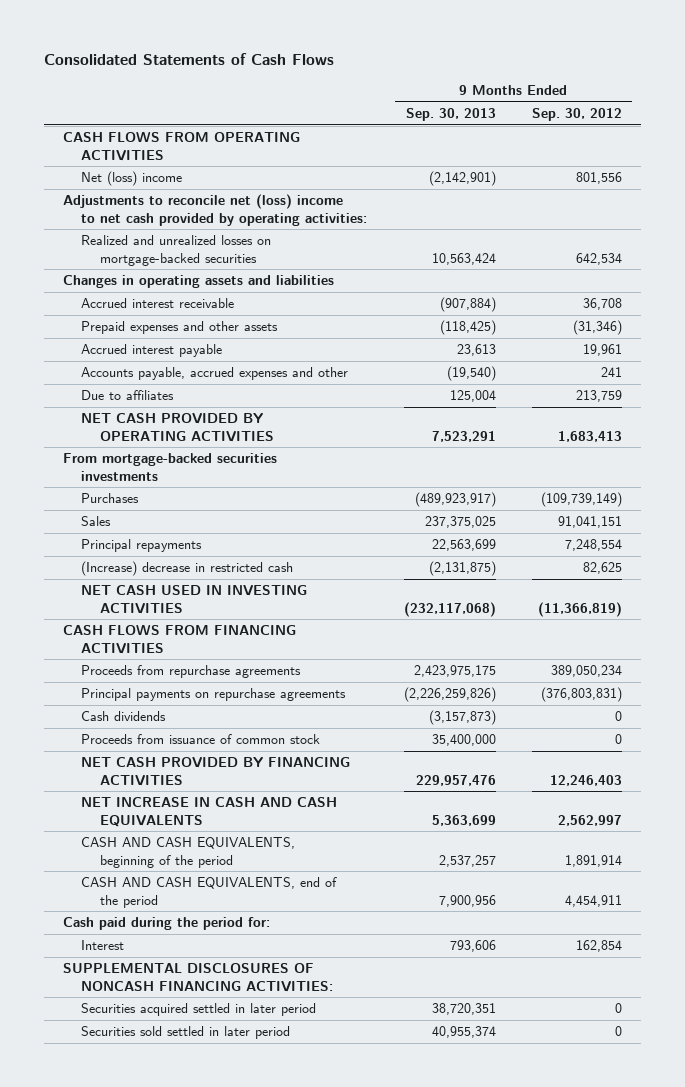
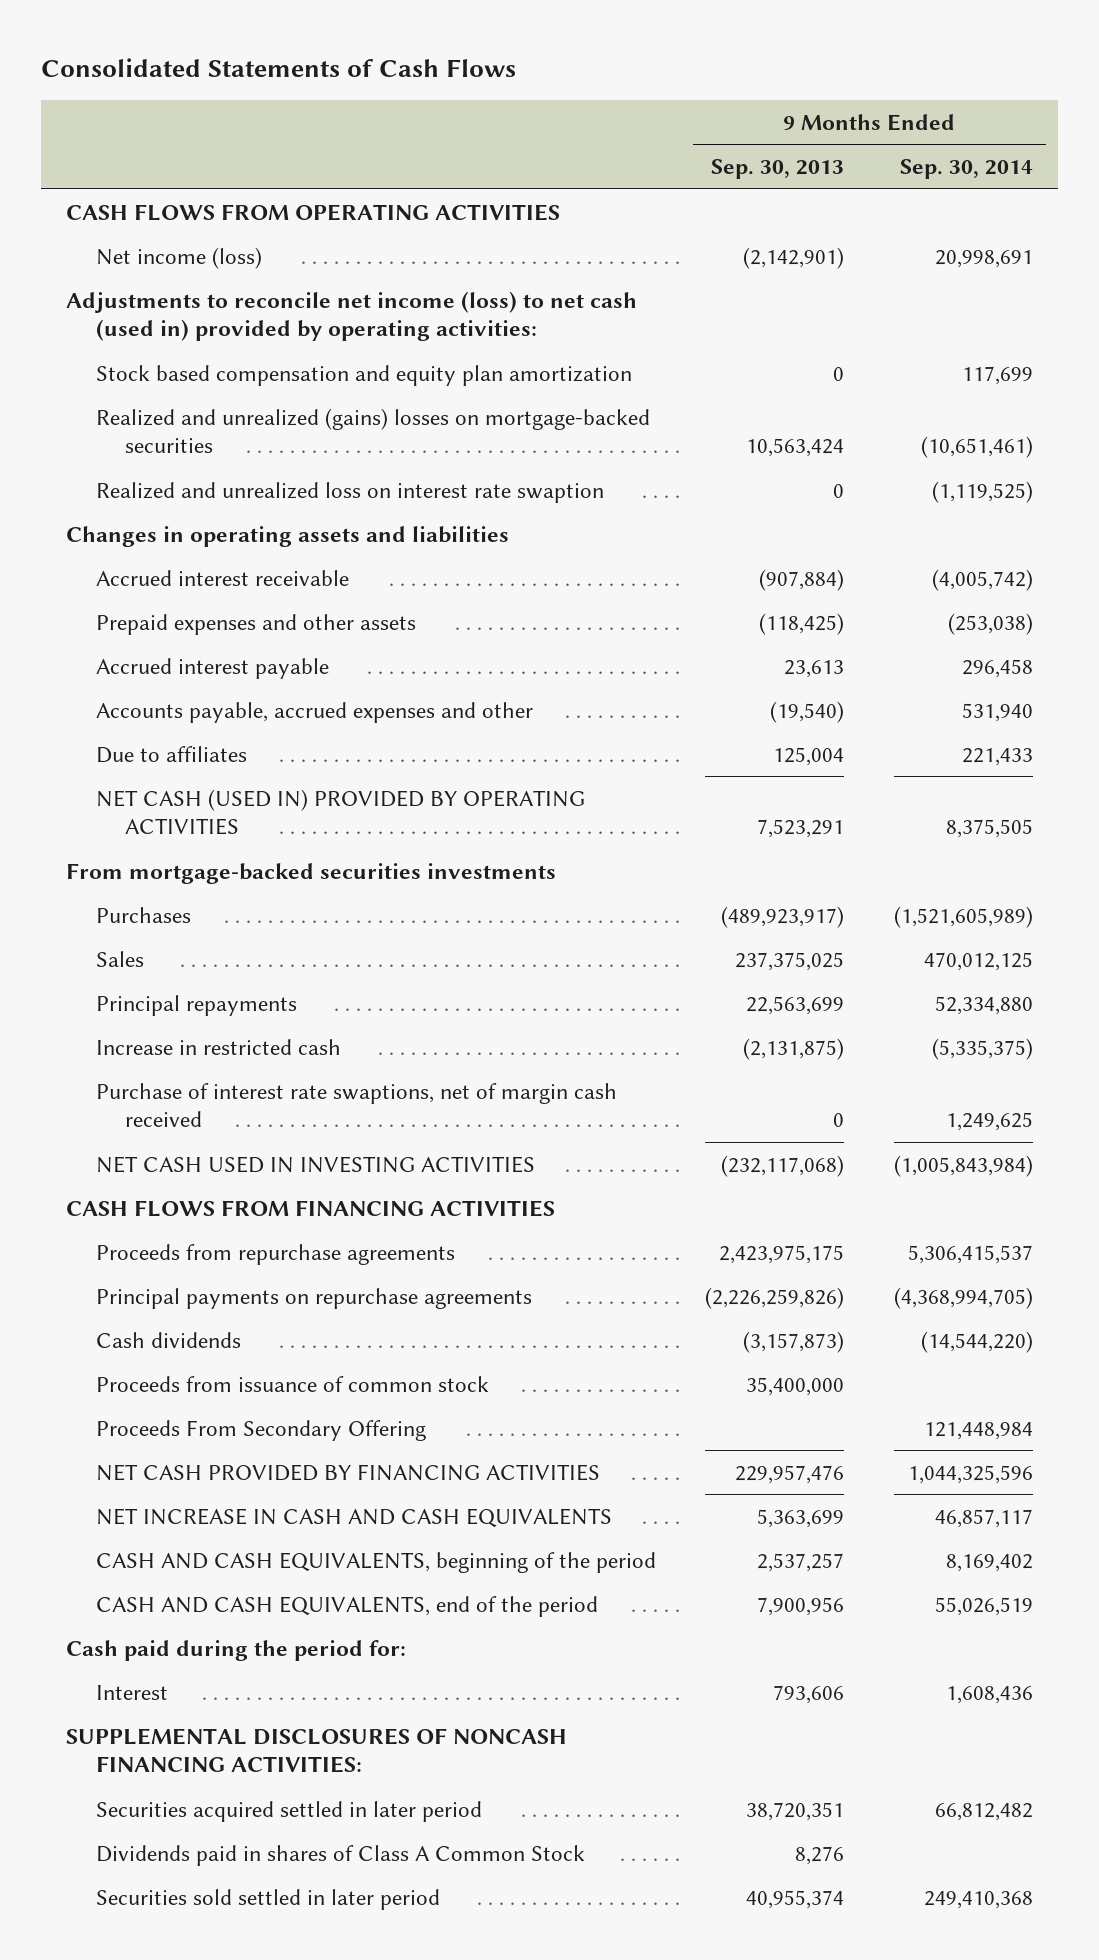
[532,107,623,121] Sep. 30, 2012 -> none
none -> [900,158,1034,179] Sep. 30, 2014
[81,171,183,187] Net (loss) income -> [95,246,262,269] Net income (loss)
[62,194,368,226] Adjustments to reconcile net (loss) income to net cash provided by operating activities: -> [66,290,638,342] Adjustments to reconcile net income (loss) to net cash (used in) provided by operating activities:
none -> [95,364,632,386] Stock based compensation and equity plan amortization
[81,235,272,266] Realized and unrealized losses on mortgage-backed securities -> [95,407,650,454] Realized and unrealized (gains) losses on mortgage-backed securities
none -> [95,481,604,503] Realized and unrealized loss on interest rate swaption
[81,413,274,442] NET CASH PROVIDED BY OPERATING ACTIVITIES -> [95,788,585,836] NET CASH (USED IN) PROVIDED BY OPERATING ACTIVITIES
[81,561,294,577] (Increase) decrease in restricted cash -> [95,1038,341,1055] Increase in restricted cash
none -> [95,1082,617,1128] Purchase of interest rate swaptions, net of margin cash received
none -> [95,1419,426,1441] Proceeds From Secondary Offering
none -> [95,1844,585,1866] Dividends paid in shares of Class A Common Stock

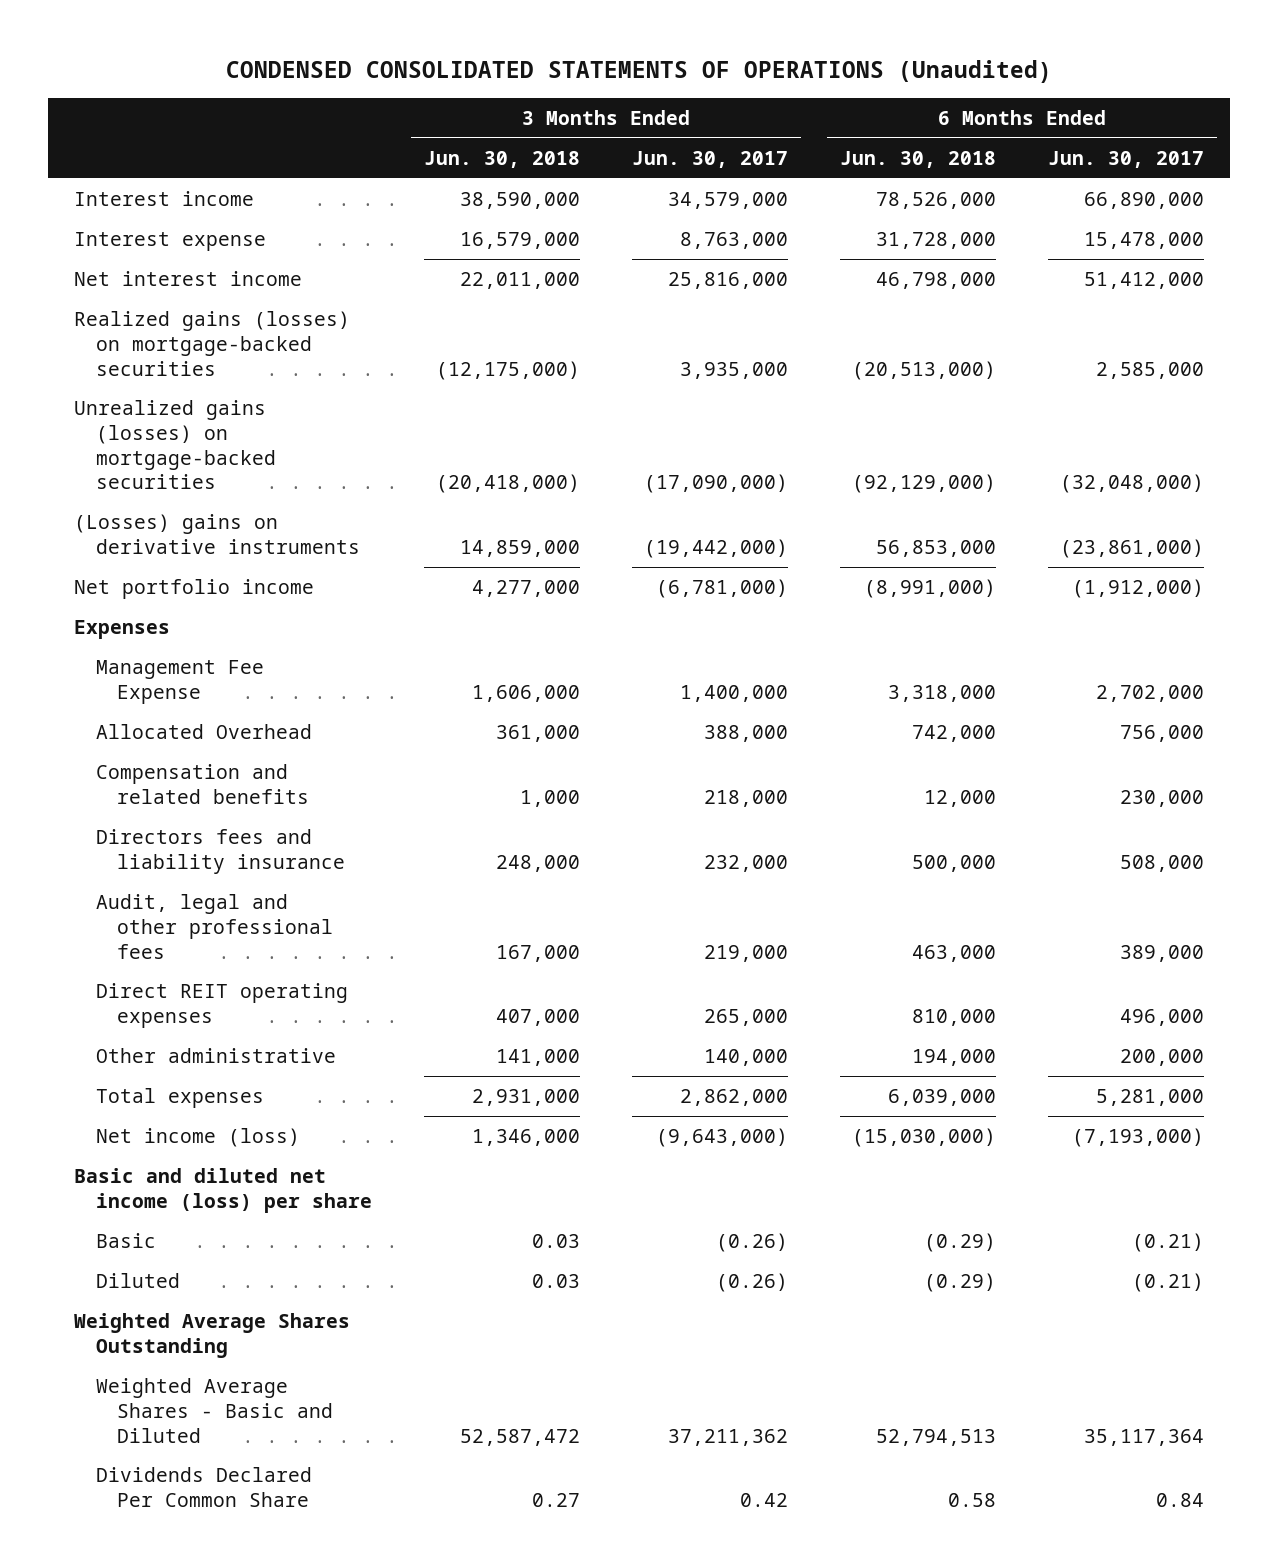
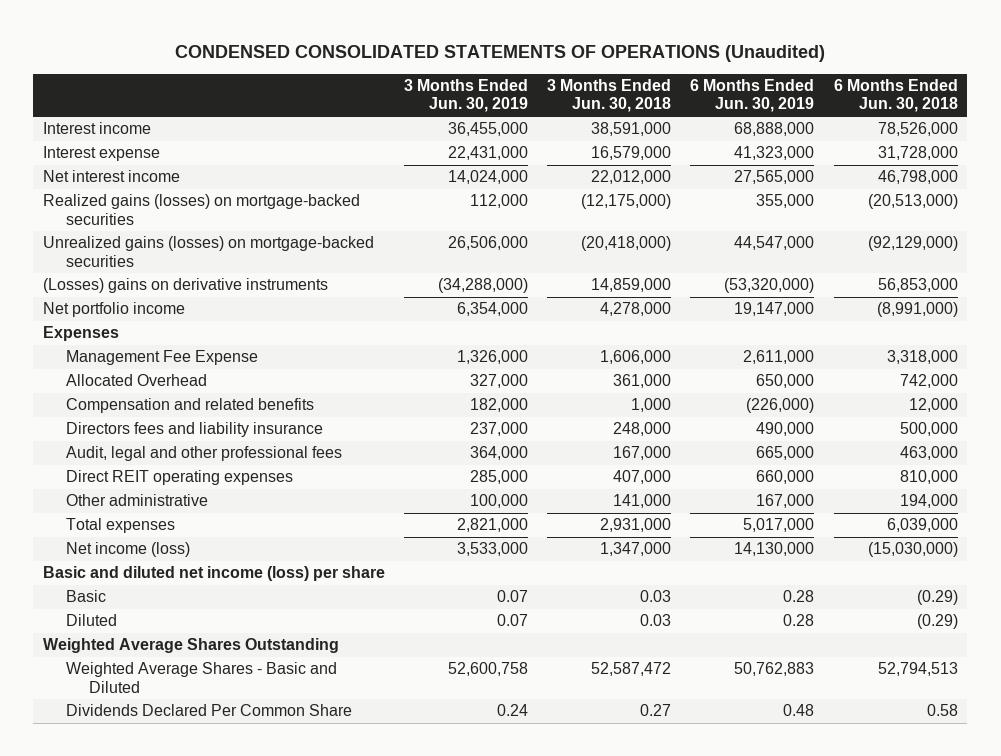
[631,150,788,168] Jun. 30, 2017 -> none
[1048,150,1205,168] Jun. 30, 2017 -> none
none -> [404,79,529,113] 3 Months Ended Jun. 30, 2019
none -> [690,79,815,113] 6 Months Ended Jun. 30, 2019
[459,191,580,209] 38,590,000 -> [591,122,672,137] 38,591,000
[459,271,580,289] 22,011,000 -> [591,170,672,185] 22,012,000
[471,579,580,597] 4,277,000 -> [600,302,672,317] 4,278,000
[471,1128,580,1146] 1,346,000 -> [600,542,672,557] 1,347,000

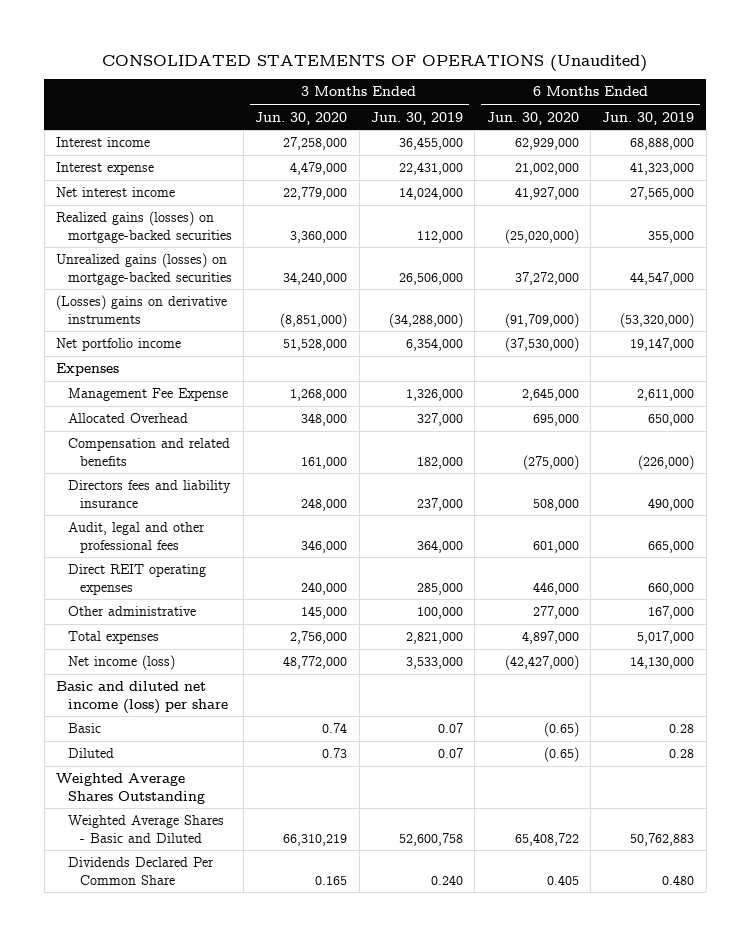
[175,44,826,62] CONDENSED CONSOLIDATED STATEMENTS OF OPERATIONS (Unaudited) -> [102,54,648,72] CONSOLIDATED STATEMENTS OF OPERATIONS (Unaudited)
[547,79,672,113] 3 Months Ended Jun. 30, 2018 -> none
[833,79,958,113] 6 Months Ended Jun. 30, 2018 -> none
none -> [255,111,348,125] Jun. 30, 2020
none -> [486,111,579,125] Jun. 30, 2020
[497,704,529,717] 0.24 -> [431,874,464,885] 0.240
[783,704,815,717] 0.48 -> [662,874,695,885] 0.480

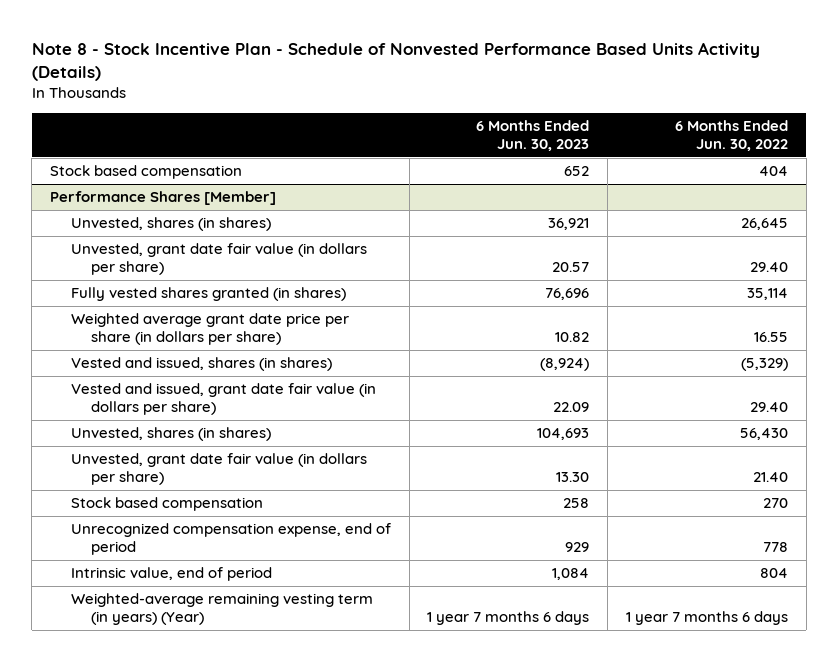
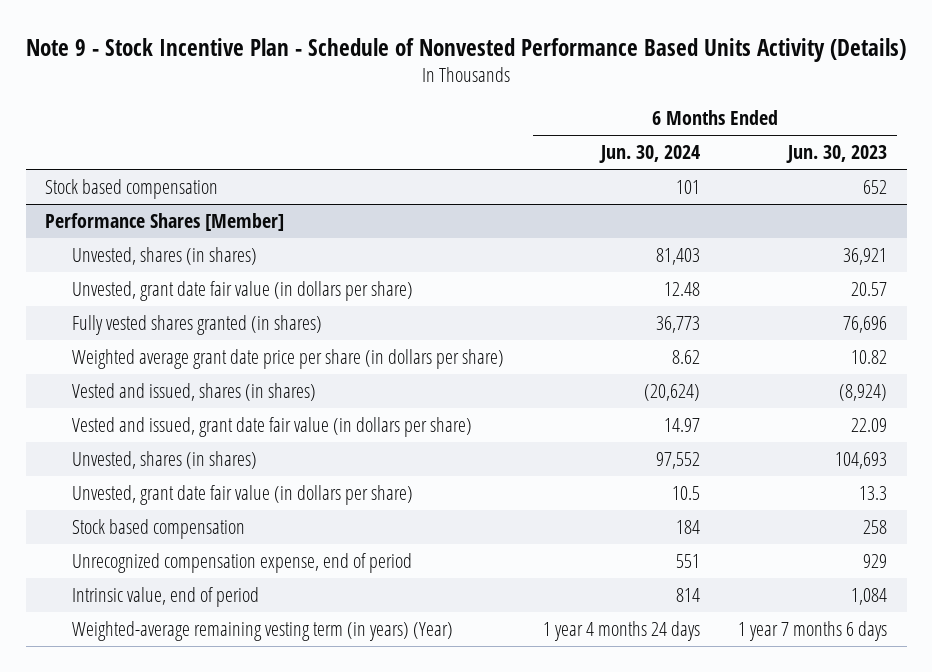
[31,41,760,81] Note 8 - Stock Incentive Plan - Schedule of Nonvested Performance Based Units Activity (Details) -> [26,37,907,62] Note 9 - Stock Incentive Plan - Schedule of Nonvested Performance Based Units Activity (Details)
[674,120,788,151] 6 Months Ended Jun. 30, 2022 -> none
none -> [598,145,700,164] Jun. 30, 2024
[556,472,590,483] 13.30 -> [859,485,888,500] 13.3

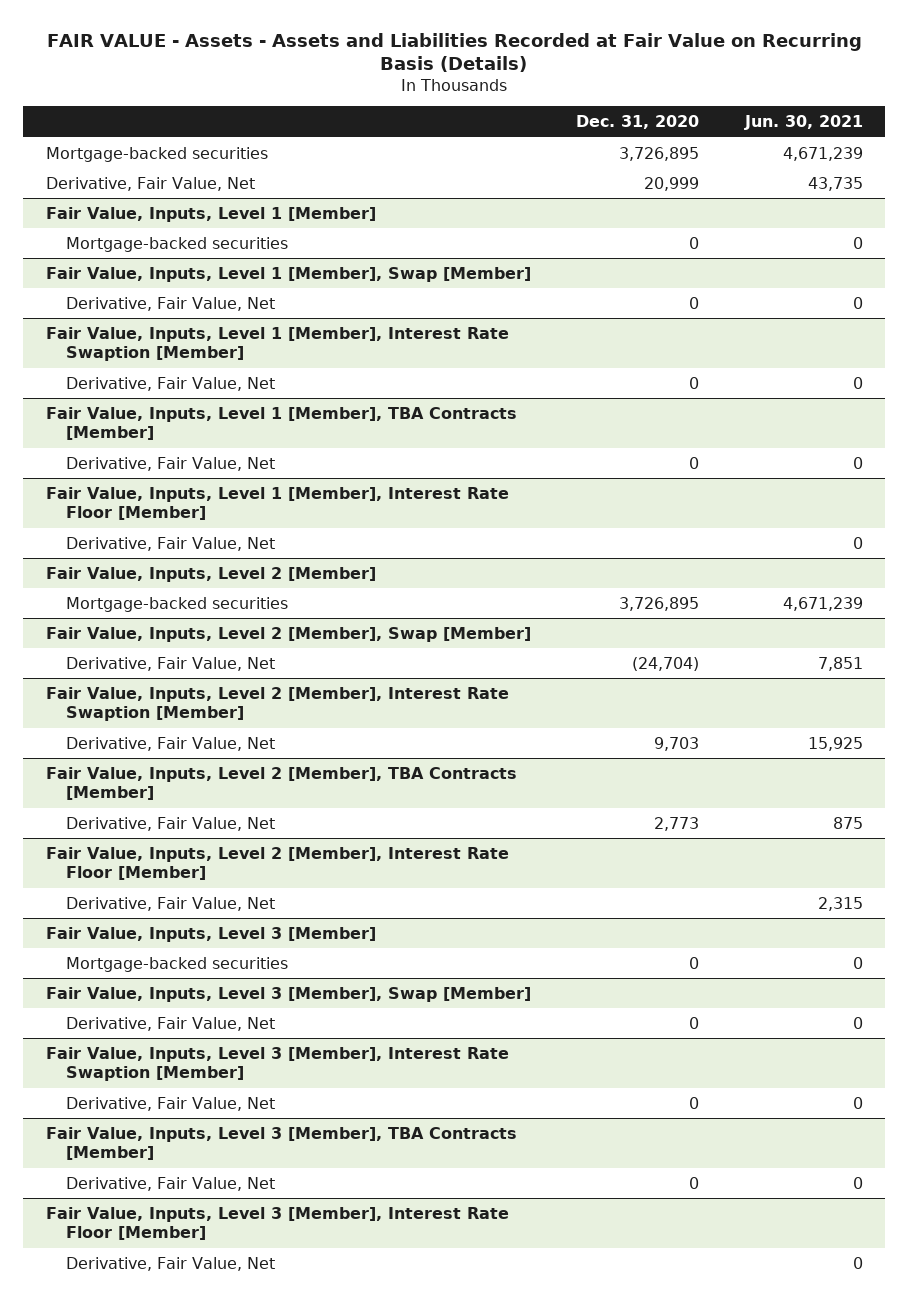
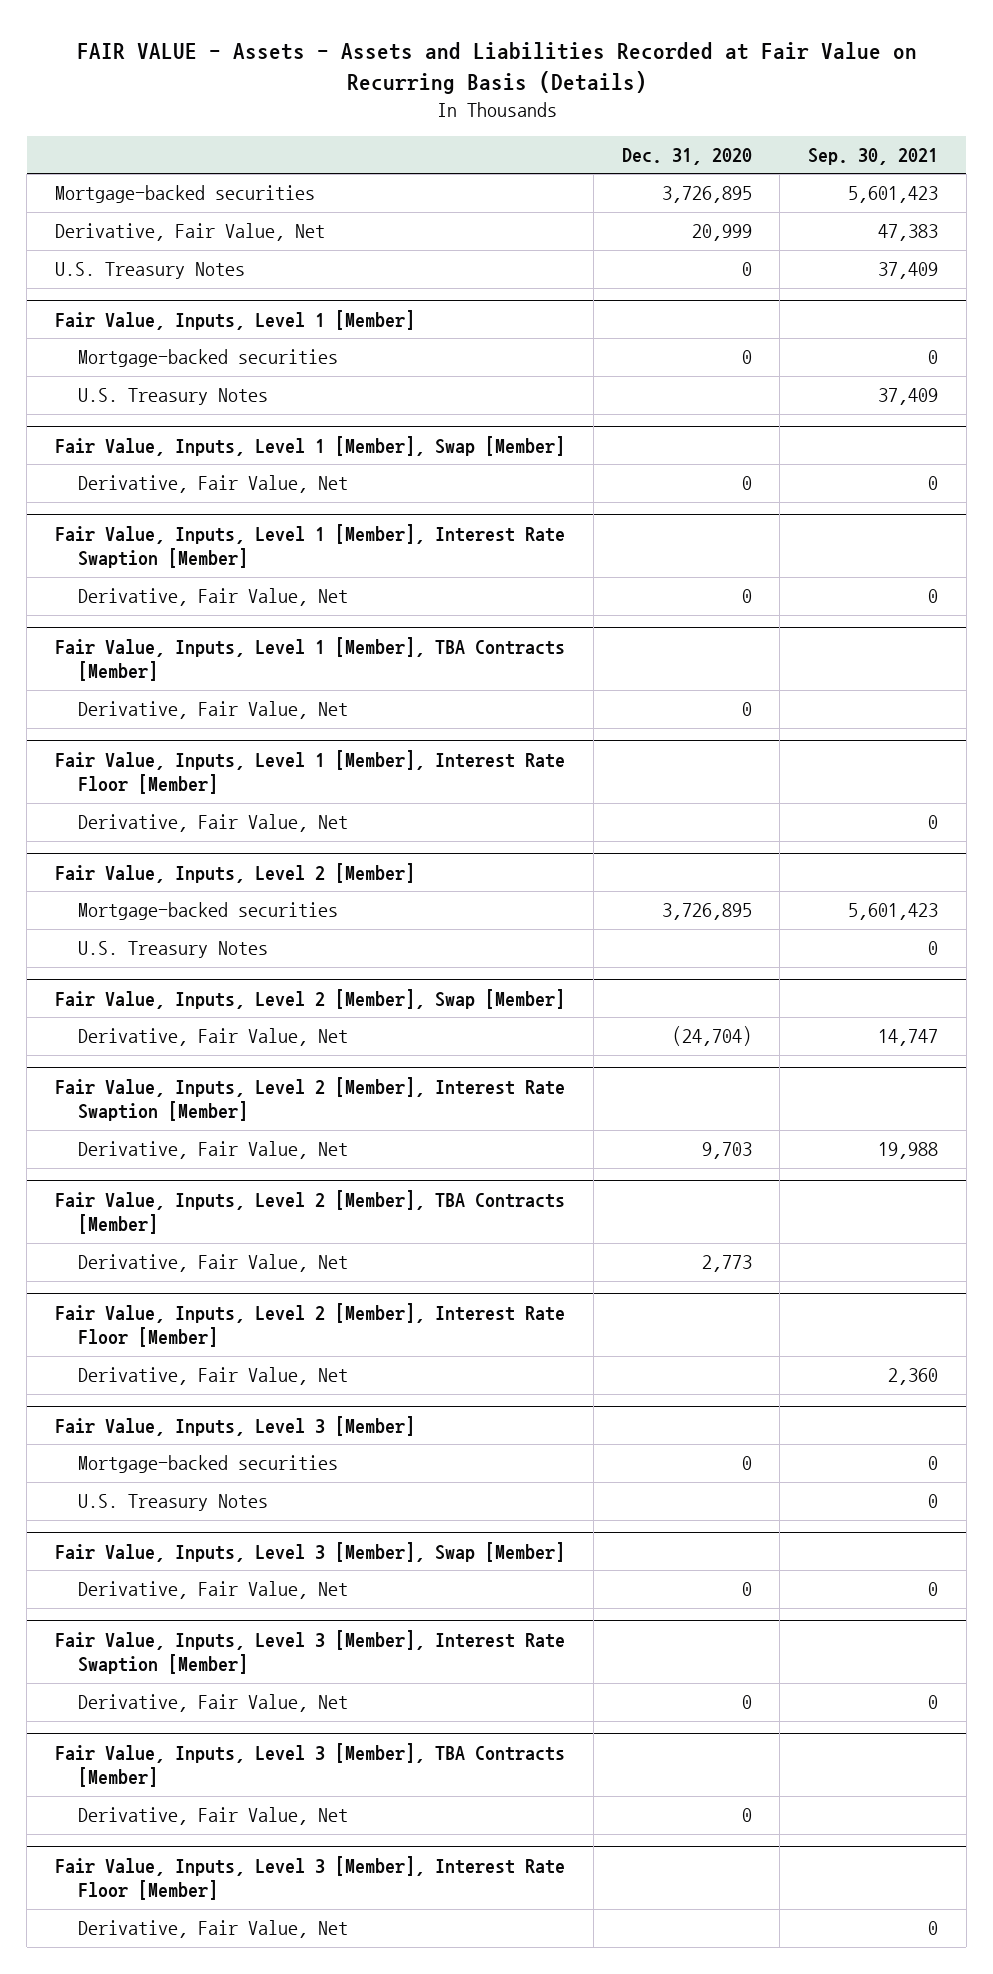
[743,115,863,131] Jun. 30, 2021 -> none
none -> [808,147,939,165] Sep. 30, 2021
none -> [55,262,246,280] U.S. Treasury Notes
none -> [78,388,269,406] U.S. Treasury Notes
none -> [78,941,269,959] U.S. Treasury Notes
none -> [78,1494,269,1512] U.S. Treasury Notes

